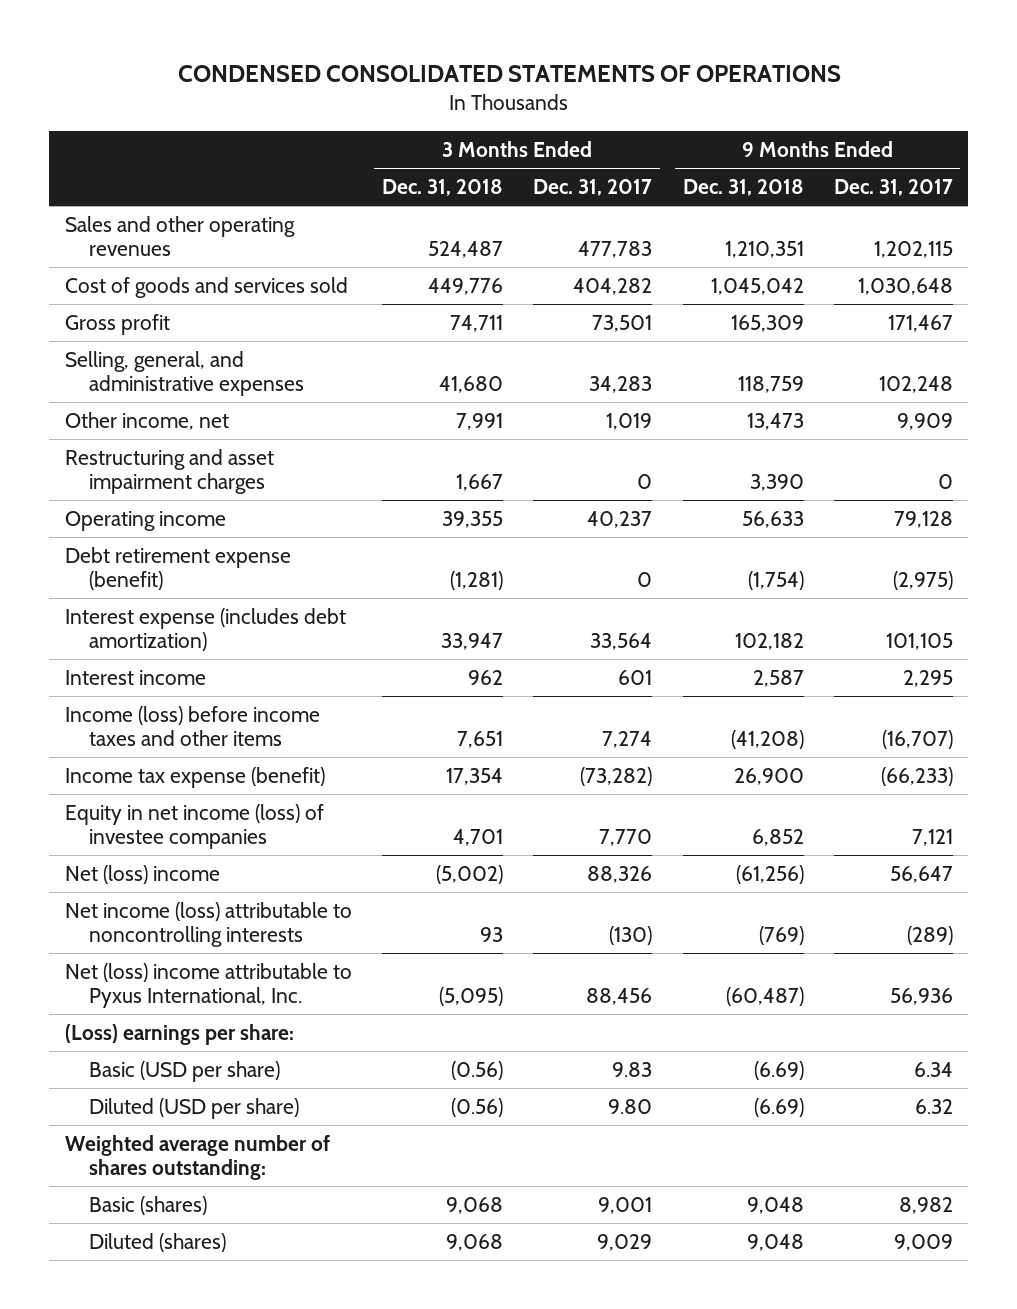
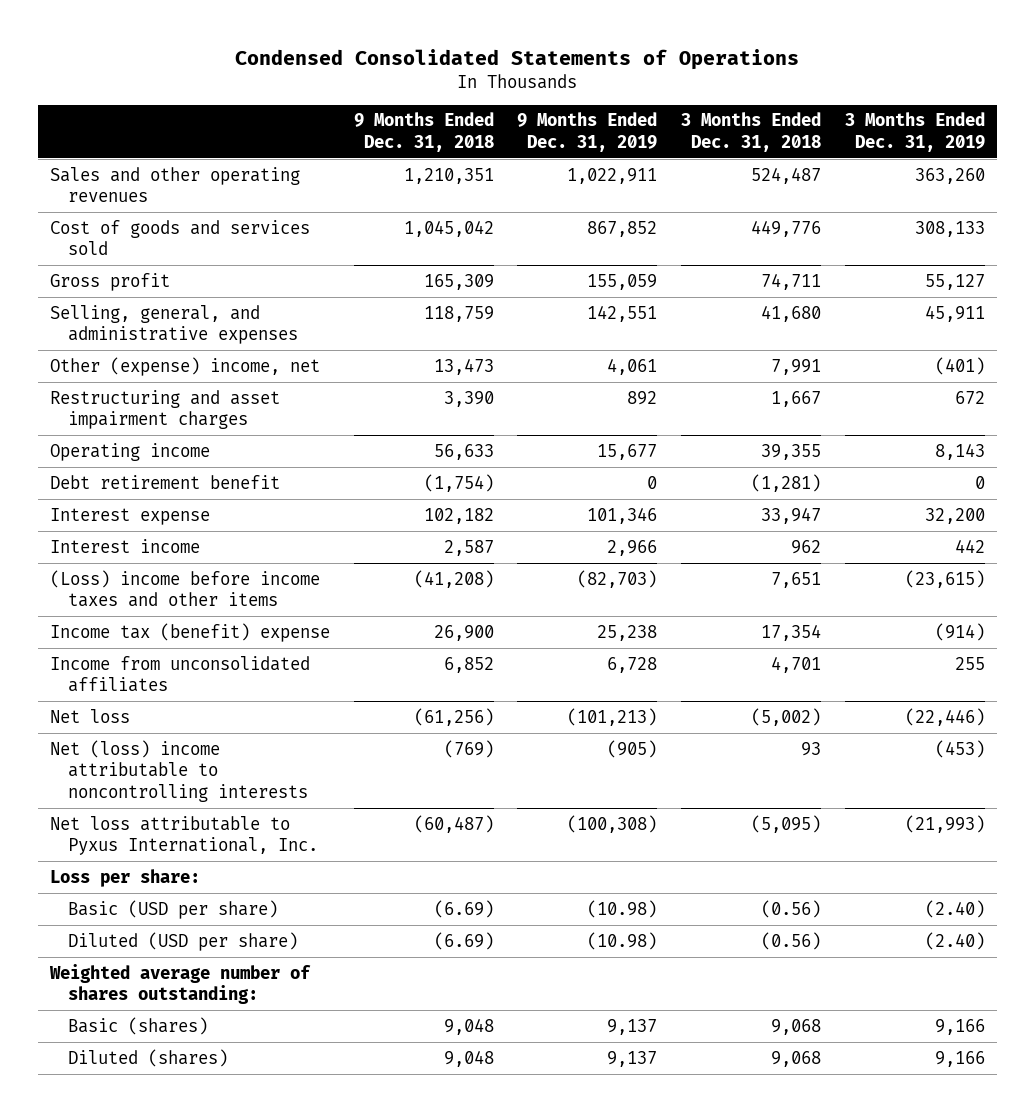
[177,65,841,83] CONDENSED CONSOLIDATED STATEMENTS OF OPERATIONS -> [235,48,800,70] Condensed Consolidated Statements of Operations
[533,179,653,197] Dec. 31, 2017 -> none
[833,179,953,197] Dec. 31, 2017 -> none
none -> [517,112,658,153] 9 Months Ended Dec. 31, 2019
none -> [844,112,985,153] 3 Months Ended Dec. 31, 2019
[64,411,229,430] Other income, net -> [49,356,320,376] Other (expense) income, net
[64,546,291,591] Debt retirement expense (benefit) -> [49,474,280,489] Debt retirement benefit
[64,607,346,652] Interest expense (includes debt amortization) -> [49,507,210,525] Interest expense
[64,705,320,747] Income (loss) before income taxes and other items -> [49,569,320,608] (Loss) income before income taxes and other items
[64,766,325,788] Income tax expense (benefit) -> [49,622,330,642] Income tax (benefit) expense
[64,803,324,850] Equity in net income (loss) of investee companies -> [49,655,310,693] Income from unconsolidated affiliates
[64,864,220,884] Net (loss) income -> [49,708,130,723] Net loss
[64,901,352,948] Net income (loss) attributable to noncontrolling interests -> [49,739,308,803] Net (loss) income attributable to noncontrolling interests
[64,962,352,1009] Net (loss) income attributable to Pyxus International, Inc. -> [49,815,318,856] Net loss attributable to Pyxus International, Inc.
[64,1023,294,1045] (Loss) earnings per share: -> [49,868,200,887] Loss per share:

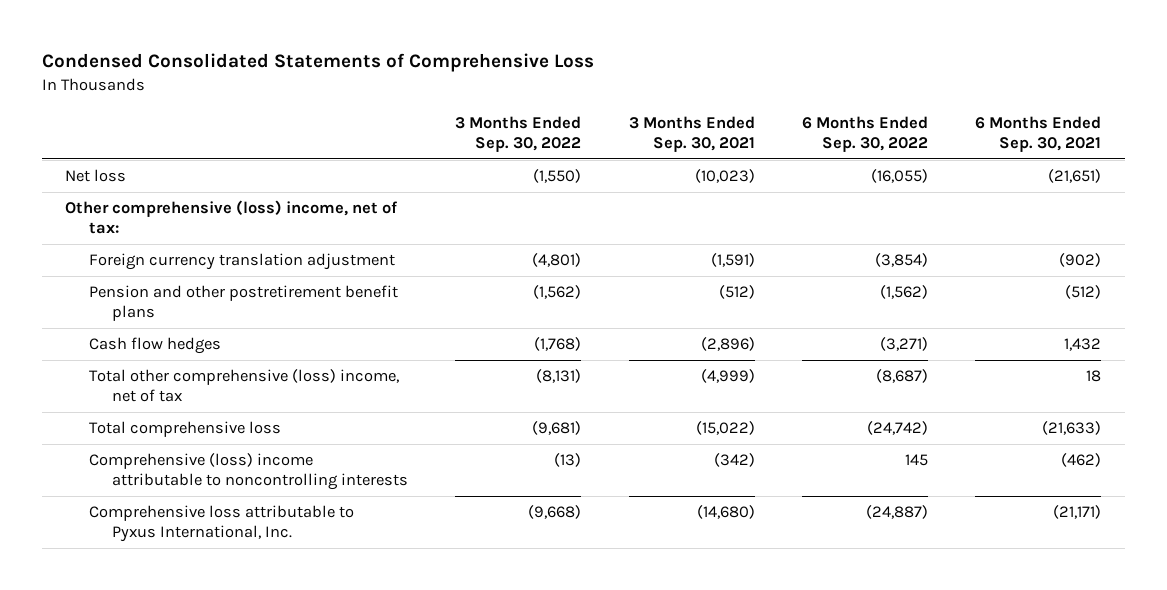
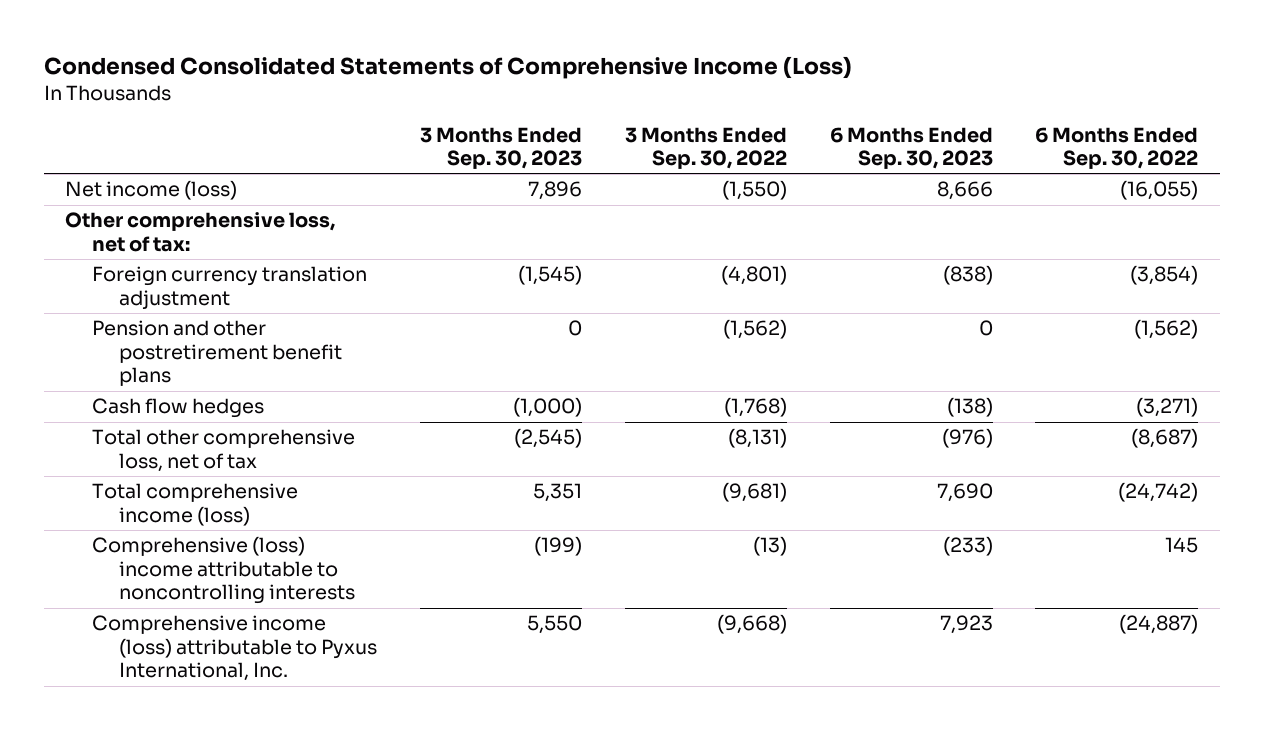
[41,53,594,73] Condensed Consolidated Statements of Comprehensive Loss -> [43,55,852,79] Condensed Consolidated Statements of Comprehensive Income (Loss)
[628,115,755,152] 3 Months Ended Sep. 30, 2021 -> none
[975,115,1102,152] 6 Months Ended Sep. 30, 2021 -> none
none -> [419,126,582,169] 3 Months Ended Sep. 30, 2023
none -> [829,126,993,169] 6 Months Ended Sep. 30, 2023
[65,169,127,183] Net loss -> [65,180,238,201] Net income (loss)
[65,200,399,235] Other comprehensive (loss) income, net of tax: -> [65,212,336,252] Other comprehensive loss, net of tax:
[88,369,399,403] Total other comprehensive (loss) income, net of tax -> [92,429,356,472] Total other comprehensive loss, net of tax
[88,421,281,438] Total comprehensive loss -> [92,483,299,526] Total comprehensive income (loss)
[88,505,354,543] Comprehensive loss attributable to Pyxus International, Inc. -> [92,615,378,682] Comprehensive income (loss) attributable to Pyxus International, Inc.

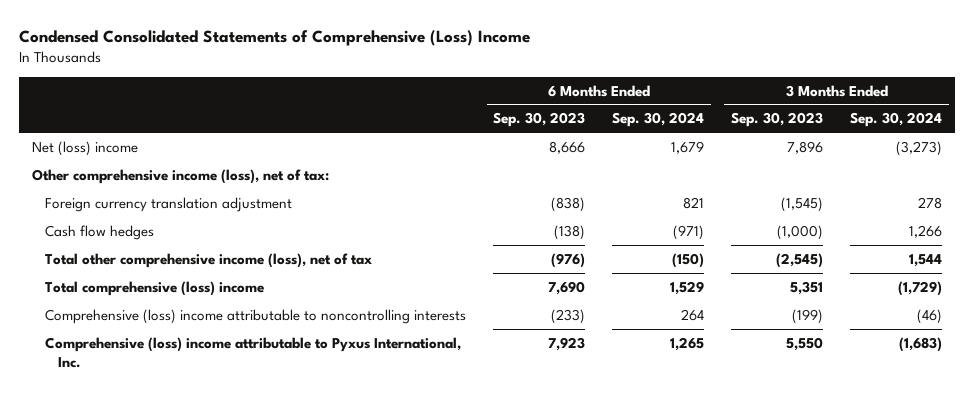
[43,55,852,79] Condensed Consolidated Statements of Comprehensive Income (Loss) -> [18,29,530,46] Condensed Consolidated Statements of Comprehensive (Loss) Income
[624,126,787,169] 3 Months Ended Sep. 30, 2022 -> none
[1035,126,1199,169] 6 Months Ended Sep. 30, 2022 -> none
none -> [612,112,705,128] Sep. 30, 2024
none -> [849,112,942,128] Sep. 30, 2024
[65,180,238,201] Net income (loss) -> [32,140,139,156] Net (loss) income
[65,212,336,252] Other comprehensive loss, net of tax: -> [32,168,330,184] Other comprehensive income (loss), net of tax:
[92,320,343,387] Pension and other postretirement benefit plans -> none
[92,429,356,472] Total other comprehensive loss, net of tax -> [45,252,373,268] Total other comprehensive income (loss), net of tax
[92,483,299,526] Total comprehensive income (loss) -> [45,280,265,296] Total comprehensive (loss) income
[92,615,378,682] Comprehensive income (loss) attributable to Pyxus International, Inc. -> [45,336,462,368] Comprehensive (loss) income attributable to Pyxus International, Inc.

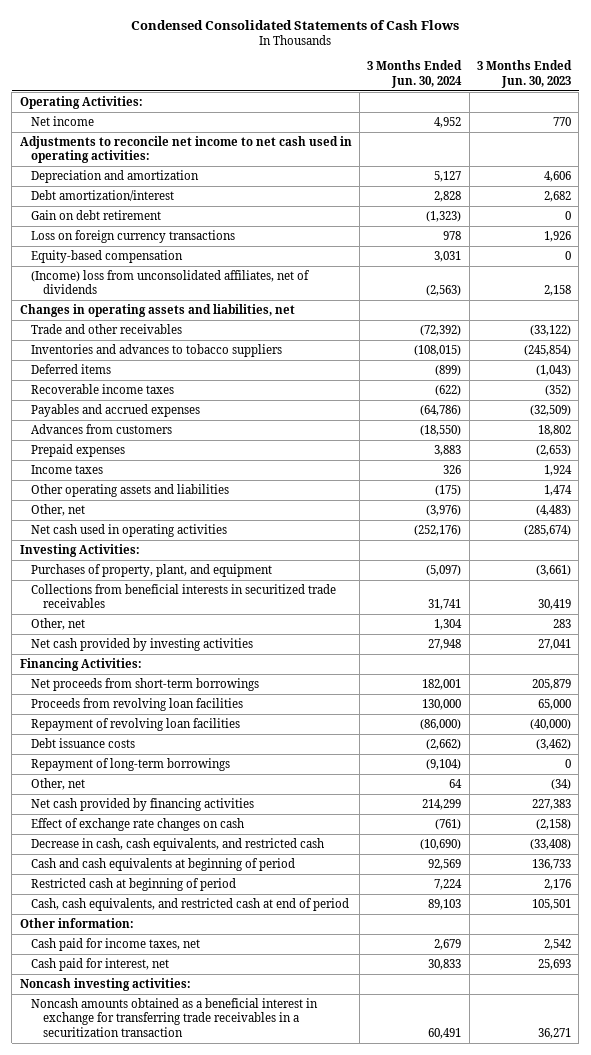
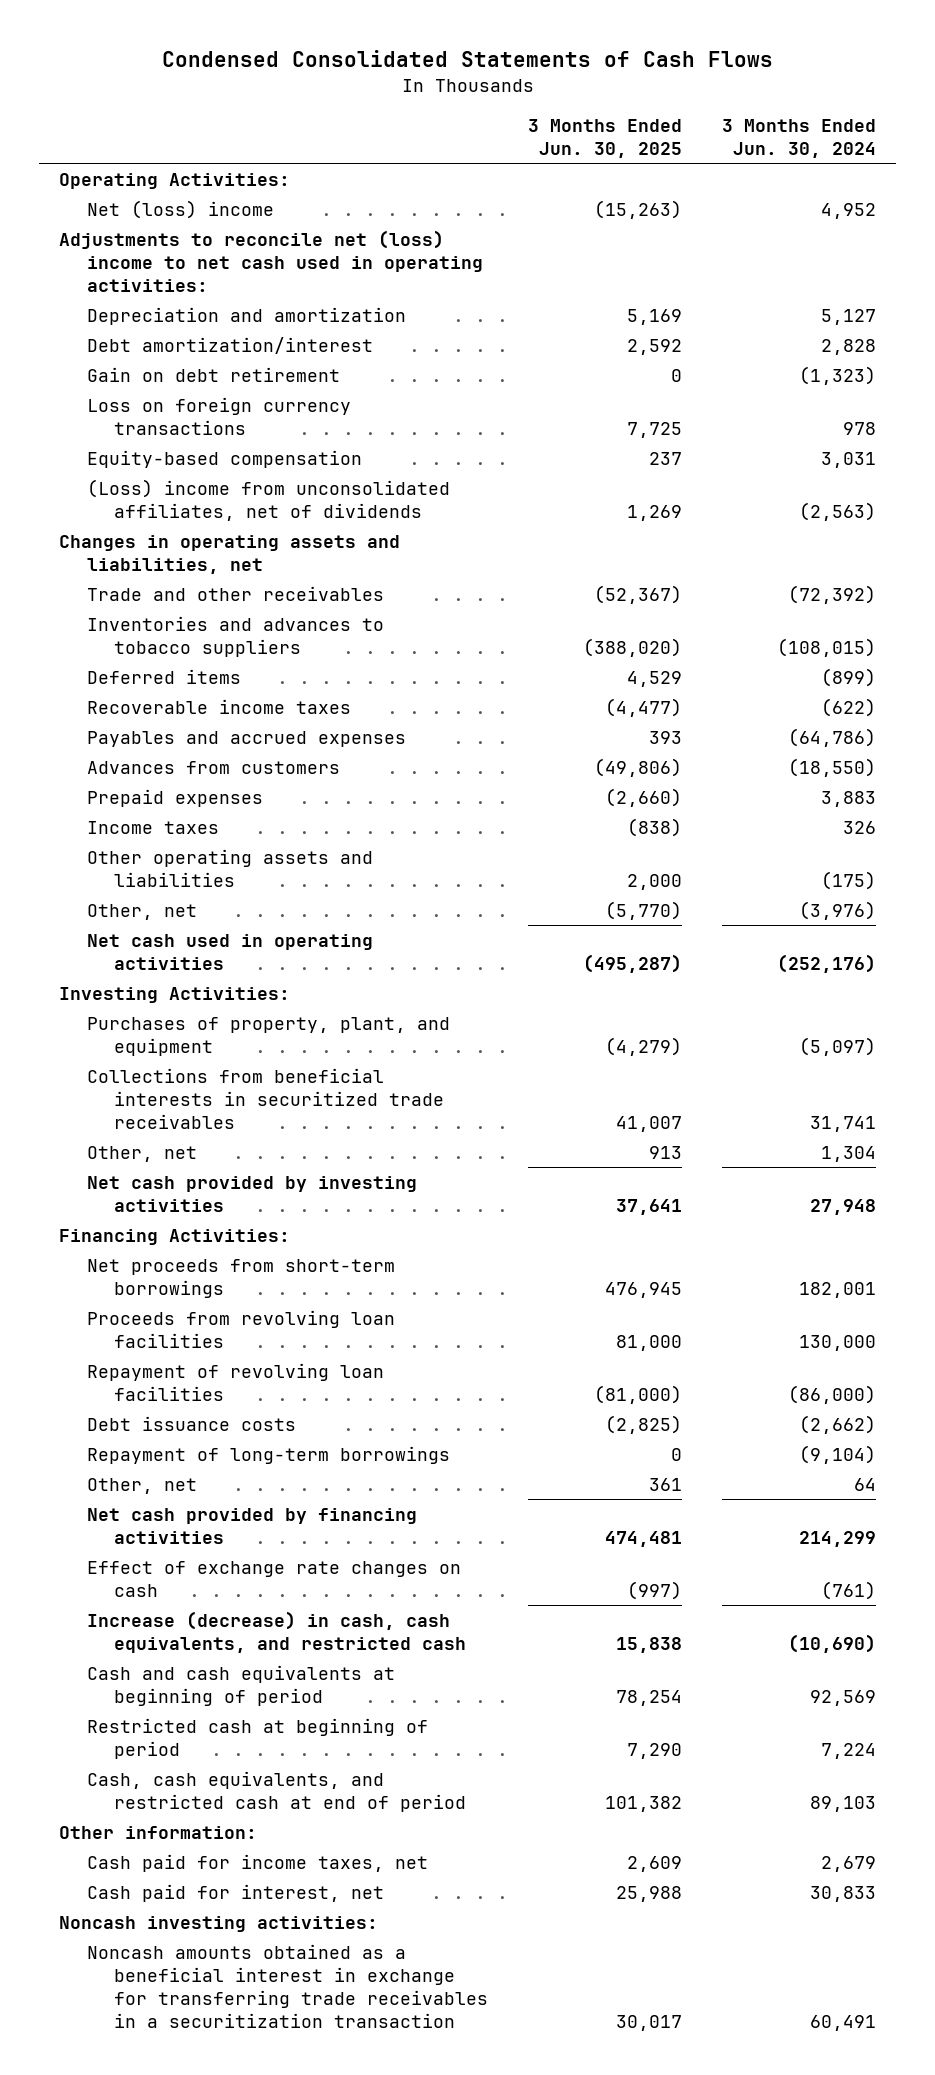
[476,60,572,88] 3 Months Ended Jun. 30, 2023 -> none
none -> [528,118,683,158] 3 Months Ended Jun. 30, 2025
[31,116,95,127] Net income -> [86,199,274,219] Net (loss) income
[19,136,352,164] Adjustments to reconcile net income to net cash used in operating activities: -> [59,229,483,292] Adjustments to reconcile net (loss) income to net cash used in operating activities:
[31,270,311,295] (Income) loss from unconsolidated affiliates, net of dividends -> [86,478,450,521] (Loss) income from unconsolidated affiliates, net of dividends
[31,838,325,852] Decrease in cash, cash equivalents, and restricted cash -> [86,1610,467,1653] Increase (decrease) in cash, cash equivalents, and restricted cash

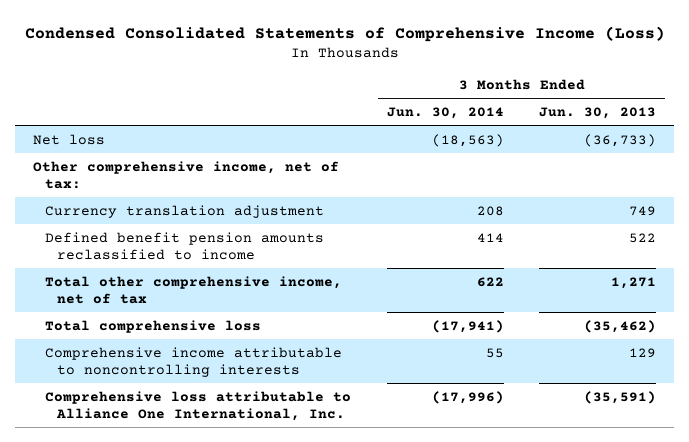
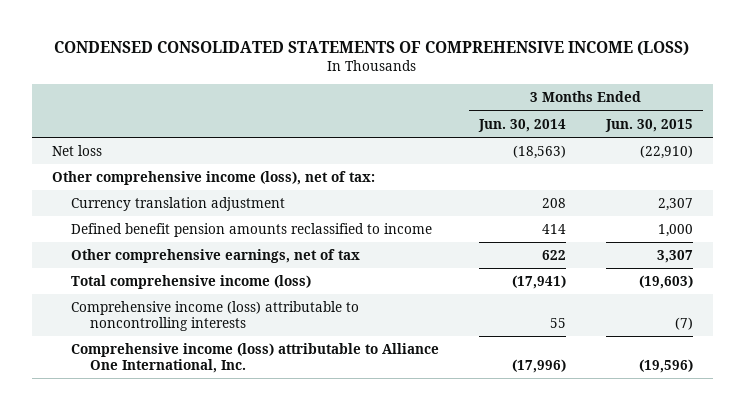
[24,25,665,42] Condensed Consolidated Statements of Comprehensive Income (Loss) -> [54,40,690,56] CONDENSED CONSOLIDATED STATEMENTS OF COMPREHENSIVE INCOME (LOSS)
[539,107,657,120] Jun. 30, 2013 -> none
none -> [604,118,693,132] Jun. 30, 2015
[33,160,340,189] Other comprehensive income, net of tax: -> [51,171,375,186] Other comprehensive income (loss), net of tax:
[45,275,343,304] Total other comprehensive income, net of tax -> [70,249,360,264] Other comprehensive earnings, net of tax
[45,319,262,333] Total comprehensive loss -> [70,275,311,290] Total comprehensive income (loss)
[45,346,343,377] Comprehensive income attributable to noncontrolling interests -> [70,301,359,332] Comprehensive income (loss) attributable to noncontrolling interests
[45,390,352,421] Comprehensive loss attributable to Alliance One International, Inc. -> [70,343,439,374] Comprehensive income (loss) attributable to Alliance One International, Inc.

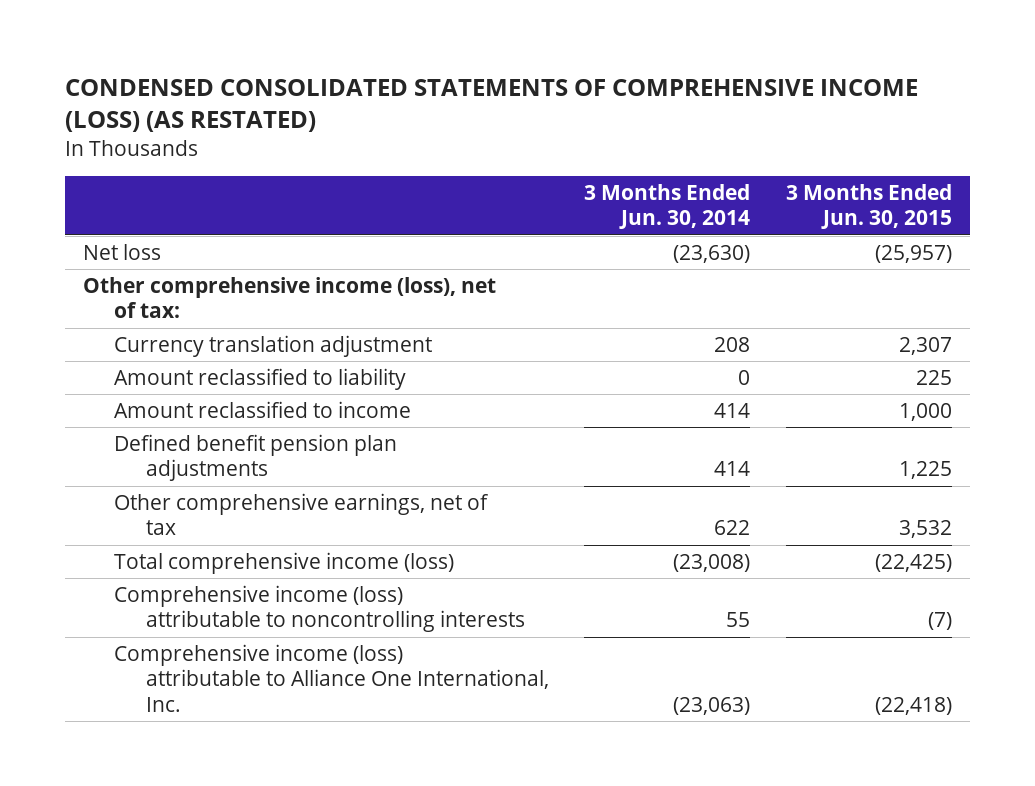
[54,40,690,56] CONDENSED CONSOLIDATED STATEMENTS OF COMPREHENSIVE INCOME (LOSS) -> [64,79,918,133] CONDENSED CONSOLIDATED STATEMENTS OF COMPREHENSIVE INCOME (LOSS) (AS RESTATED)
[512,145,566,160] (18,563) -> [673,244,751,263] (23,630)
[639,145,693,160] (22,910) -> [874,244,952,263] (25,957)
none -> [114,367,407,390] Amount reclassified to liability
none -> [114,400,412,418] Amount reclassified to income
[70,223,432,238] Defined benefit pension amounts reclassified to income -> [114,433,398,482] Defined benefit pension plan adjustments
[657,224,693,238] 1,000 -> [898,461,952,480] 1,225
[656,250,693,264] 3,307 -> [898,520,952,539] 3,532
[511,275,566,290] (17,941) -> [673,553,751,572] (23,008)
[638,275,693,290] (19,603) -> [874,553,952,572] (22,425)
[511,359,566,374] (17,996) -> [673,696,751,715] (23,063)
[638,359,693,374] (19,596) -> [874,696,952,715] (22,418)

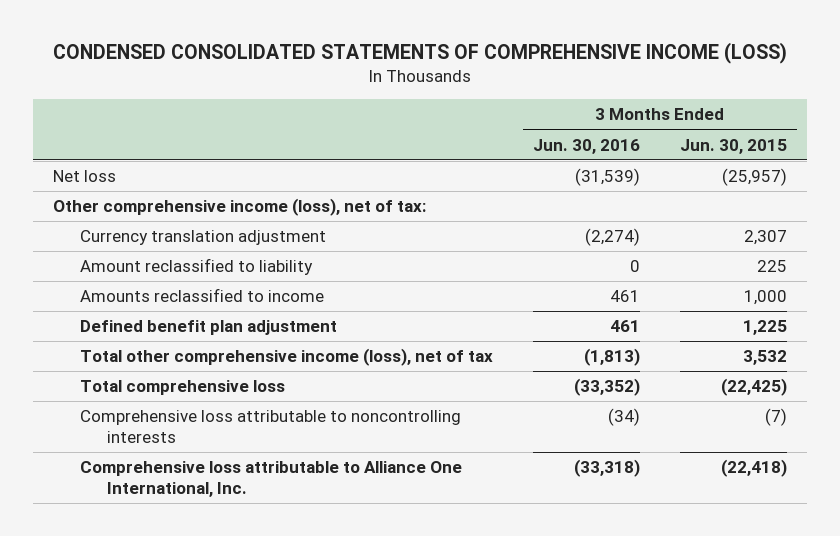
[64,79,918,133] CONDENSED CONSOLIDATED STATEMENTS OF COMPREHENSIVE INCOME (LOSS) (AS RESTATED) -> [52,42,787,65] CONDENSED CONSOLIDATED STATEMENTS OF COMPREHENSIVE INCOME (LOSS)
[584,184,751,230] 3 Months Ended Jun. 30, 2014 -> none
none -> [532,138,640,154] Jun. 30, 2016
[114,400,412,418] Amount reclassified to income -> [79,288,324,303] Amounts reclassified to income
[114,433,398,482] Defined benefit pension plan adjustments -> [79,320,337,336] Defined benefit plan adjustment
[114,492,490,536] Other comprehensive earnings, net of tax -> [79,348,493,367] Total other comprehensive income (loss), net of tax
[114,551,455,574] Total comprehensive income (loss) -> [79,380,285,396] Total comprehensive loss
[114,584,525,633] Comprehensive income (loss) attributable to noncontrolling interests -> [79,410,461,444] Comprehensive loss attributable to noncontrolling interests
[114,643,549,712] Comprehensive income (loss) attributable to Alliance One International, Inc. -> [79,461,462,498] Comprehensive loss attributable to Alliance One International, Inc.

